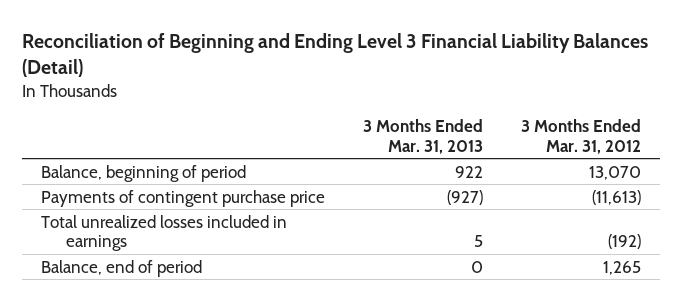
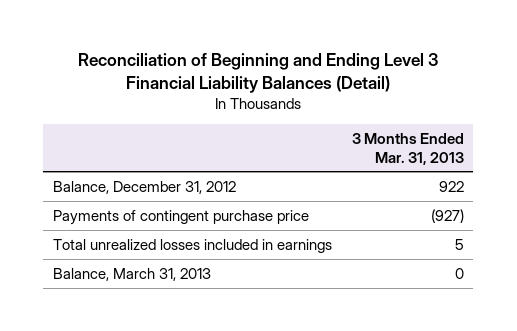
[521,119,642,154] 3 Months Ended Mar. 31, 2012 -> none
[40,164,246,182] Balance, beginning of period -> [53,180,237,194] Balance, December 31, 2012
[40,259,202,277] Balance, end of period -> [53,267,212,281] Balance, March 31, 2013

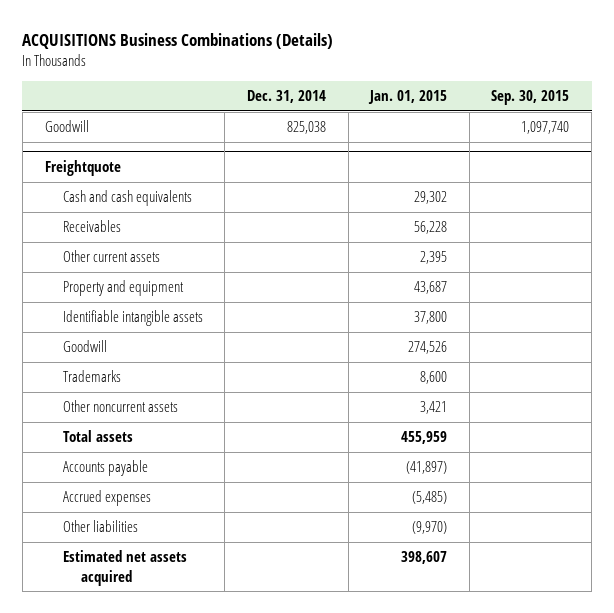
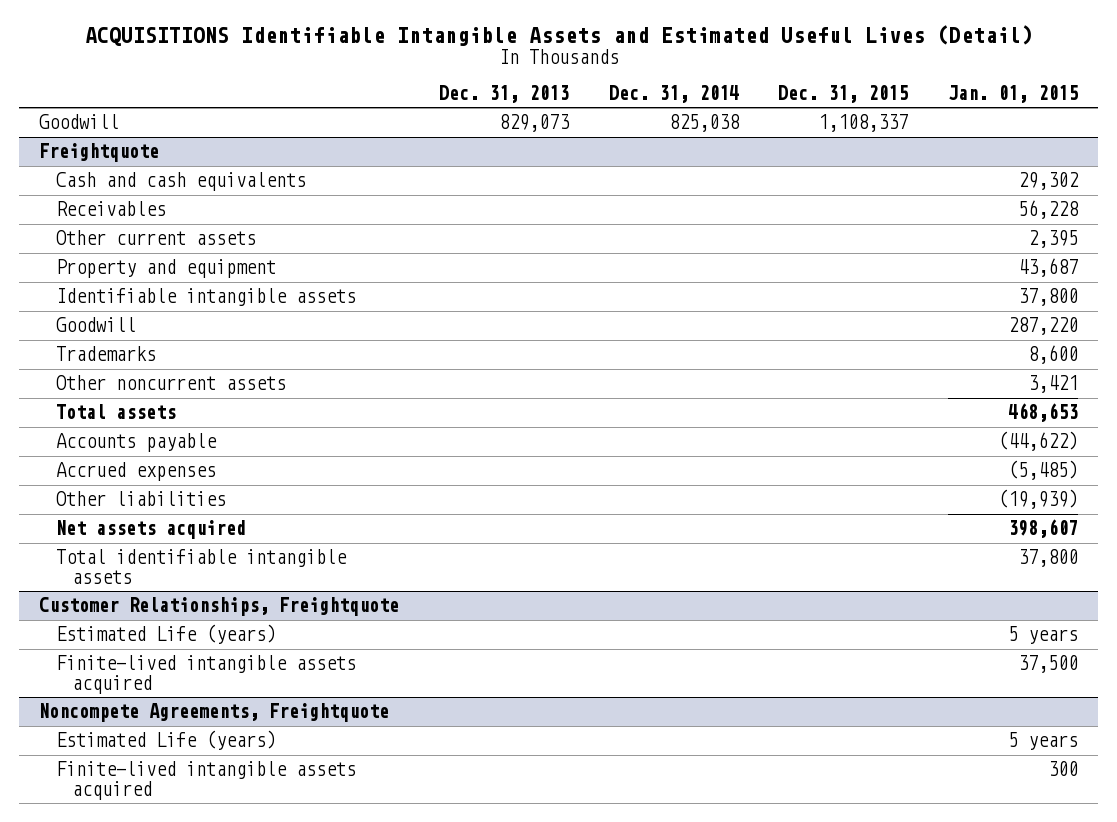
[22,32,334,49] ACQUISITIONS Business Combinations (Details) -> [84,24,1033,46] ACQUISITIONS Identifiable Intangible Assets and Estimated Useful Lives (Detail)
[491,89,570,105] Sep. 30, 2015 -> none
none -> [438,85,569,104] Dec. 31, 2013
none -> [778,85,909,104] Dec. 31, 2015
[408,341,448,355] 274,526 -> [1008,317,1079,336] 287,220
[401,431,448,445] 455,959 -> [1008,403,1079,423] 468,653
[406,461,448,475] (41,897) -> [998,431,1079,452] (44,622)
[412,521,448,535] (9,970) -> [998,489,1079,510] (19,939)
[62,550,187,586] Estimated net assets acquired -> [55,520,246,540] Net assets acquired
none -> [55,549,347,584] Total identifiable intangible assets
none -> [39,597,400,617] Customer Relationships, Freightquote
none -> [55,624,276,645] Estimated Life (years)
none -> [55,655,356,694] Finite-lived intangible assets acquired
none -> [39,703,390,723] Noncompete Agreements, Freightquote
none -> [55,730,276,751] Estimated Life (years)
none -> [55,761,356,800] Finite-lived intangible assets acquired

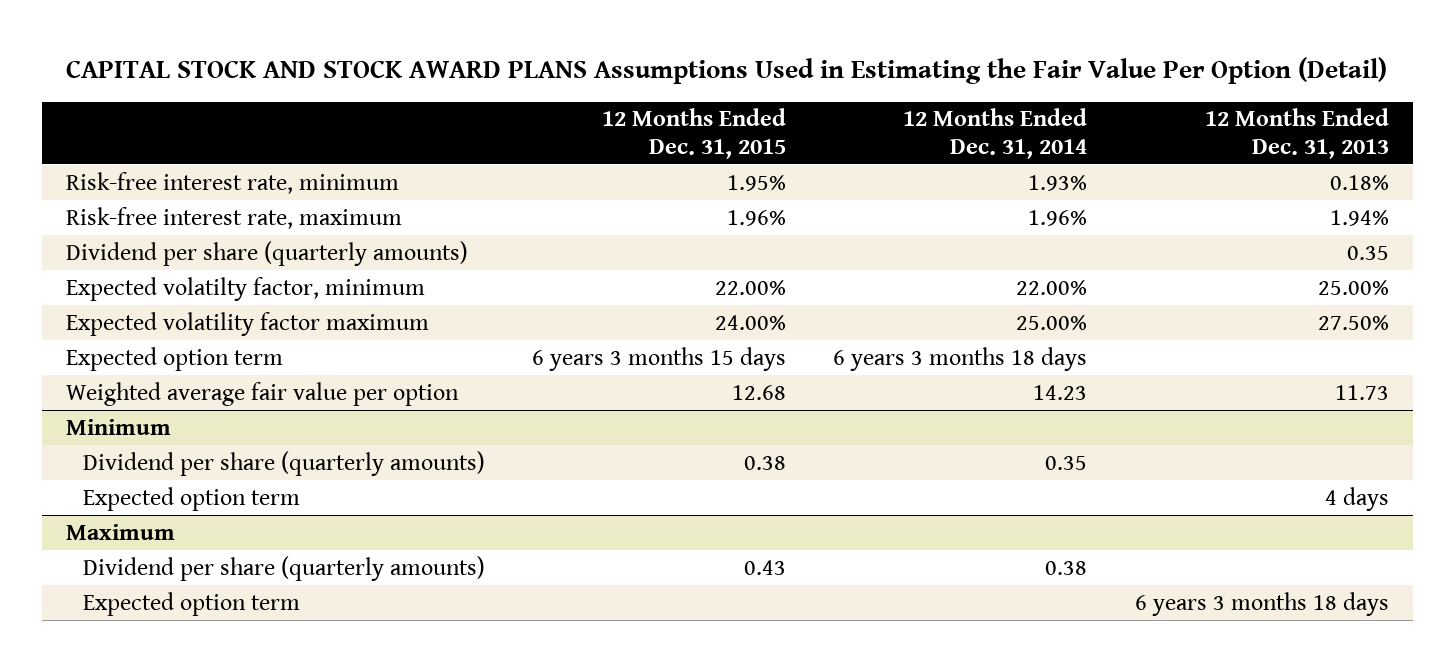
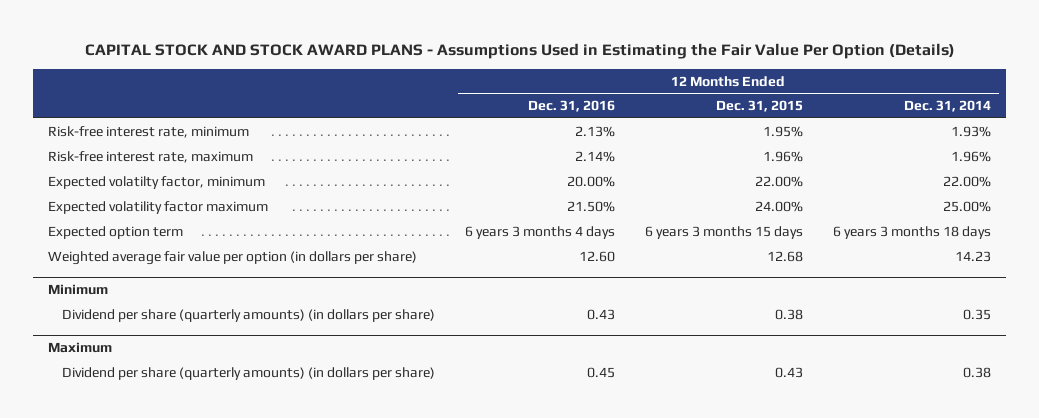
[66,57,1388,85] CAPITAL STOCK AND STOCK AWARD PLANS Assumptions Used in Estimating the Fair Value Per Option (Detail) -> [84,42,955,59] CAPITAL STOCK AND STOCK AWARD PLANS - Assumptions Used in Estimating the Fair Value Per Option (Details)
[1204,108,1389,159] 12 Months Ended Dec. 31, 2013 -> none
none -> [528,100,616,113] Dec. 31, 2016
[65,240,468,266] Dividend per share (quarterly amounts) -> none
[65,381,459,406] Weighted average fair value per option -> [48,250,418,265] Weighted average fair value per option (in dollars per share)
[82,486,300,511] Expected option term -> none
[82,450,485,476] Dividend per share (quarterly amounts) -> [62,308,436,322] Dividend per share (quarterly amounts) (in dollars per share)
[82,591,300,616] Expected option term -> none
[82,555,485,581] Dividend per share (quarterly amounts) -> [62,366,436,380] Dividend per share (quarterly amounts) (in dollars per share)

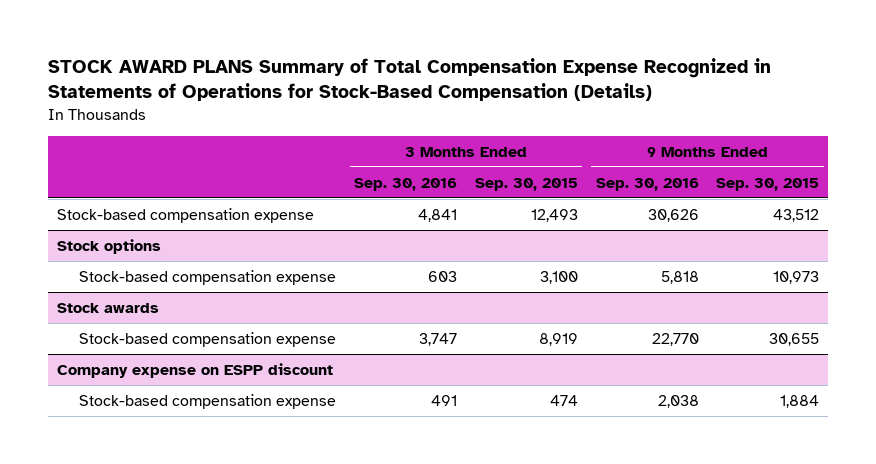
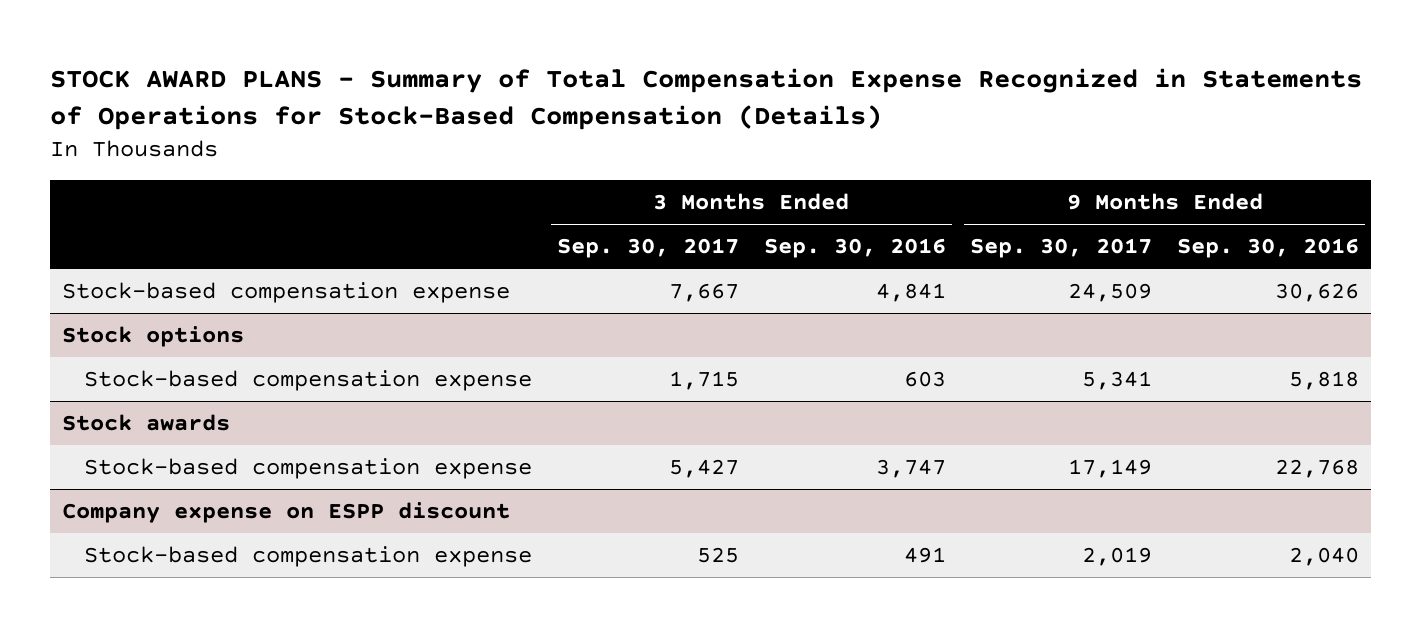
[48,58,772,102] STOCK AWARD PLANS Summary of Total Compensation Expense Recognized in Statements of Operations for Stock-Based Compensation (Details) -> [49,67,1362,131] STOCK AWARD PLANS - Summary of Total Compensation Expense Recognized in Statements of Operations for Stock-Based Compensation (Details)
[474,177,578,191] Sep. 30, 2015 -> none
[716,177,820,191] Sep. 30, 2015 -> none
none -> [557,238,740,259] Sep. 30, 2017
none -> [970,238,1153,259] Sep. 30, 2017
[651,332,699,346] 22,770 -> [1275,458,1360,478] 22,768
[657,394,699,408] 2,038 -> [1289,546,1360,566] 2,040

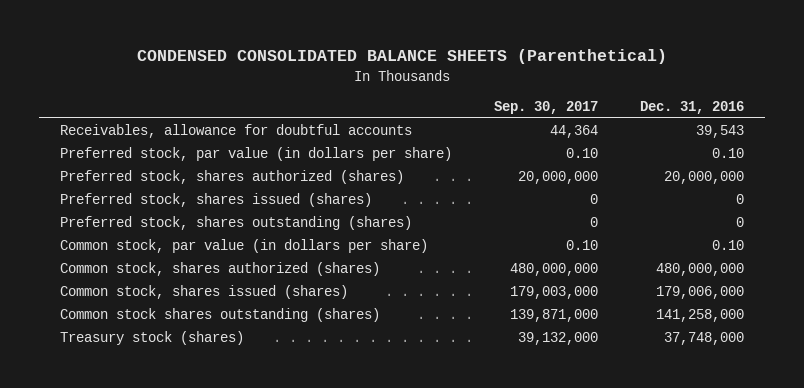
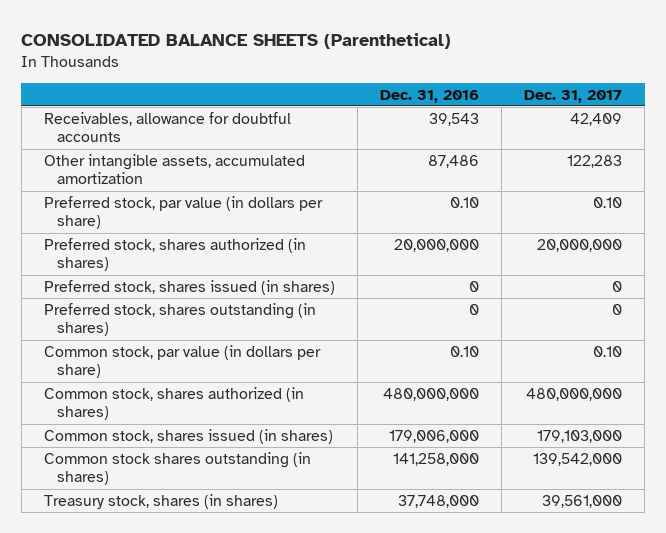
[137,49,668,65] CONDENSED CONSOLIDATED BALANCE SHEETS (Parenthetical) -> [21,32,452,49] CONSOLIDATED BALANCE SHEETS (Parenthetical)
[494,100,599,114] Sep. 30, 2017 -> none
none -> [524,89,623,103] Dec. 31, 2017
none -> [43,153,305,185] Other intangible assets, accumulated amortization
[60,170,405,185] Preferred stock, shares authorized (shares) -> [43,237,306,272] Preferred stock, shares authorized (in shares)
[60,193,373,208] Preferred stock, shares issued (shares) -> [43,279,335,295] Preferred stock, shares issued (in shares)
[60,216,413,231] Preferred stock, shares outstanding (shares) -> [43,302,316,337] Preferred stock, shares outstanding (in shares)
[60,262,381,277] Common stock, shares authorized (shares) -> [43,386,304,421] Common stock, shares authorized (in shares)
[60,285,349,300] Common stock, shares issued (shares) -> [43,428,333,444] Common stock, shares issued (in shares)
[60,308,381,323] Common stock shares outstanding (shares) -> [43,451,311,486] Common stock shares outstanding (in shares)
[60,331,245,346] Treasury stock (shares) -> [43,493,278,509] Treasury stock, shares (in shares)

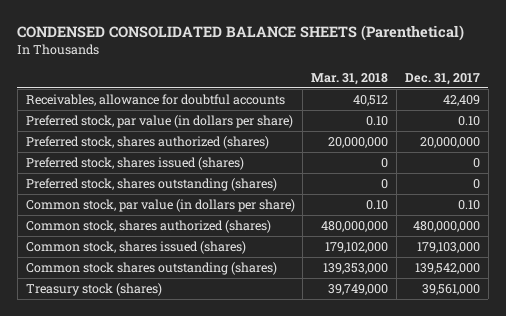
[21,32,452,49] CONSOLIDATED BALANCE SHEETS (Parenthetical) -> [17,24,465,41] CONDENSED CONSOLIDATED BALANCE SHEETS (Parenthetical)
[380,89,480,103] Dec. 31, 2016 -> none
none -> [311,72,389,85] Mar. 31, 2018
[43,153,305,185] Other intangible assets, accumulated amortization -> none
[43,237,306,272] Preferred stock, shares authorized (in shares) -> [25,136,269,150] Preferred stock, shares authorized (shares)
[43,279,335,295] Preferred stock, shares issued (in shares) -> [25,157,244,171] Preferred stock, shares issued (shares)
[43,302,316,337] Preferred stock, shares outstanding (in shares) -> [25,178,277,192] Preferred stock, shares outstanding (shares)
[43,386,304,421] Common stock, shares authorized (in shares) -> [25,220,271,234] Common stock, shares authorized (shares)
[43,428,333,444] Common stock, shares issued (in shares) -> [25,241,246,255] Common stock, shares issued (shares)
[43,451,311,486] Common stock shares outstanding (in shares) -> [25,262,277,276] Common stock shares outstanding (shares)
[43,493,278,509] Treasury stock, shares (in shares) -> [25,283,162,297] Treasury stock (shares)

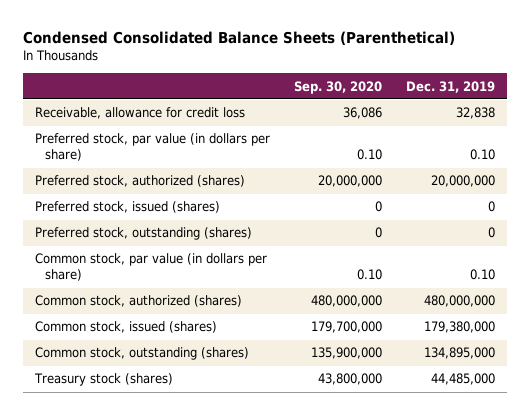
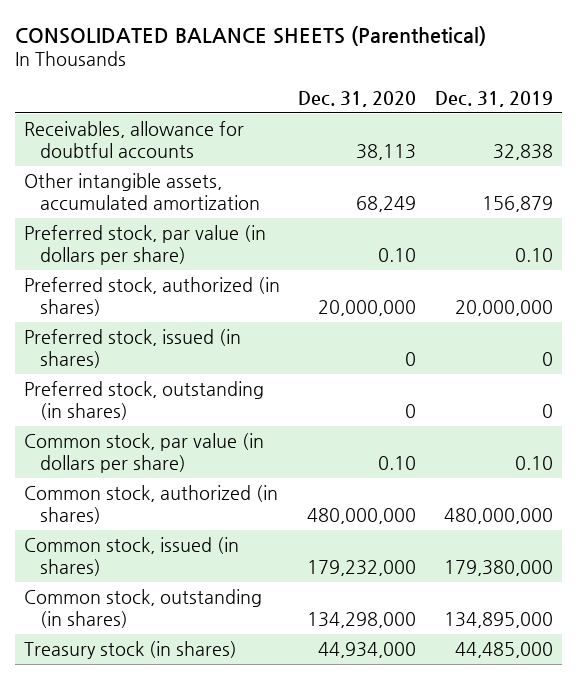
[23,31,456,46] Condensed Consolidated Balance Sheets (Parenthetical) -> [14,25,486,46] CONSOLIDATED BALANCE SHEETS (Parenthetical)
[294,80,383,94] Sep. 30, 2020 -> none
none -> [298,90,417,107] Dec. 31, 2020
[35,107,246,120] Receivable, allowance for credit loss -> [23,121,244,159] Receivables, allowance for doubtful accounts
none -> [23,173,260,211] Other intangible assets, accumulated amortization
[35,175,246,188] Preferred stock, authorized (shares) -> [23,277,280,317] Preferred stock, authorized (in shares)
[35,201,221,214] Preferred stock, issued (shares) -> [23,329,241,369] Preferred stock, issued (in shares)
[35,227,253,241] Preferred stock, outstanding (shares) -> [23,381,264,421] Preferred stock, outstanding (in shares)
[35,295,243,308] Common stock, authorized (shares) -> [23,485,278,525] Common stock, authorized (in shares)
[35,321,218,334] Common stock, issued (shares) -> [23,537,239,577] Common stock, issued (in shares)
[35,347,250,361] Common stock, outstanding (shares) -> [23,589,262,629] Common stock, outstanding (in shares)
[34,373,174,387] Treasury stock (shares) -> [23,641,237,660] Treasury stock (in shares)

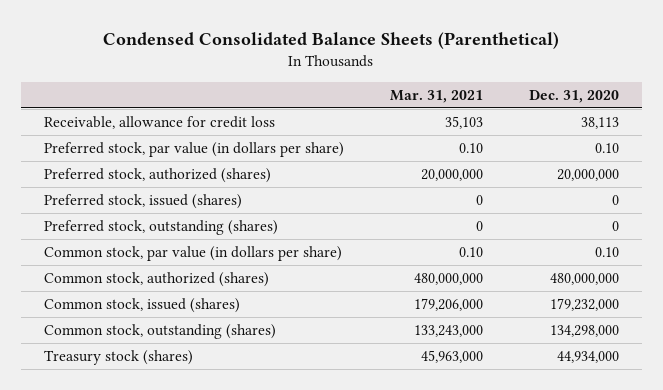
[14,25,486,46] CONSOLIDATED BALANCE SHEETS (Parenthetical) -> [103,32,560,50] Condensed Consolidated Balance Sheets (Parenthetical)
[434,90,553,107] Dec. 31, 2019 -> none
none -> [389,89,483,103] Mar. 31, 2021
[23,173,260,211] Other intangible assets, accumulated amortization -> none
[23,121,244,159] Receivables, allowance for doubtful accounts -> [43,115,275,129] Receivable, allowance for credit loss
[23,277,280,317] Preferred stock, authorized (in shares) -> [43,167,271,183] Preferred stock, authorized (shares)
[23,329,241,369] Preferred stock, issued (in shares) -> [43,193,242,209] Preferred stock, issued (shares)
[23,381,264,421] Preferred stock, outstanding (in shares) -> [43,219,278,235] Preferred stock, outstanding (shares)
[23,485,278,525] Common stock, authorized (in shares) -> [43,271,269,287] Common stock, authorized (shares)
[23,537,239,577] Common stock, issued (in shares) -> [43,297,240,313] Common stock, issued (shares)
[23,589,262,629] Common stock, outstanding (in shares) -> [43,323,276,339] Common stock, outstanding (shares)
[23,641,237,660] Treasury stock (in shares) -> [43,349,193,365] Treasury stock (shares)

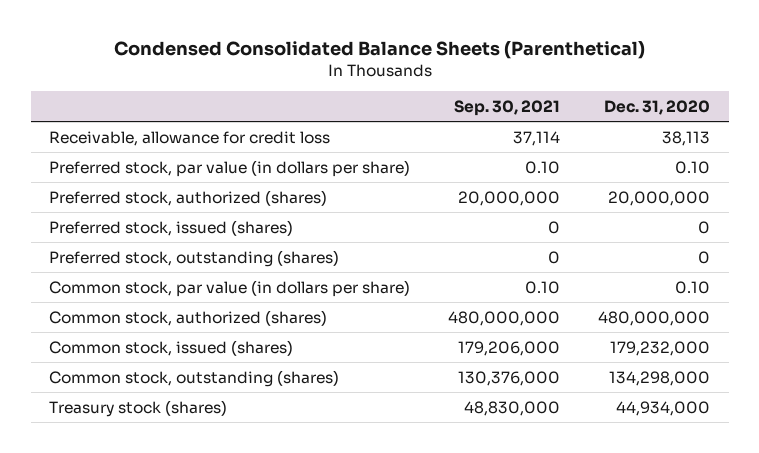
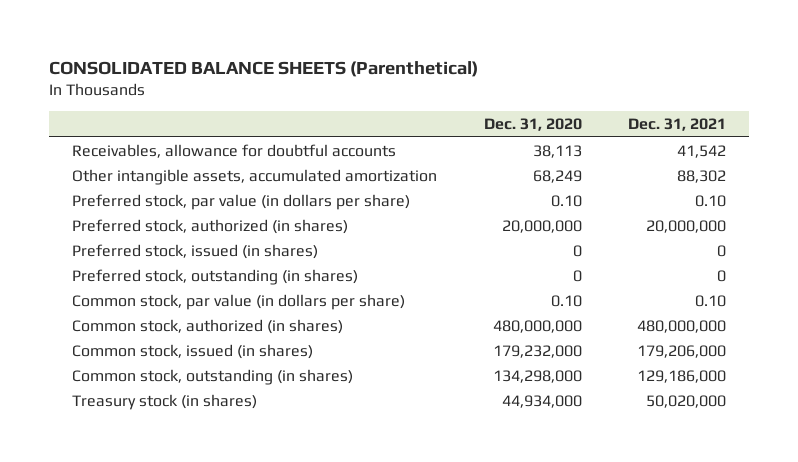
[113,40,645,59] Condensed Consolidated Balance Sheets (Parenthetical) -> [48,60,478,77] CONSOLIDATED BALANCE SHEETS (Parenthetical)
[454,100,561,117] Sep. 30, 2021 -> none
none -> [628,118,727,132] Dec. 31, 2021
[49,130,331,146] Receivable, allowance for credit loss -> [72,143,397,158] Receivables, allowance for doubtful accounts
none -> [72,168,438,185] Other intangible assets, accumulated amortization
[49,189,328,206] Preferred stock, authorized (shares) -> [72,218,349,234] Preferred stock, authorized (in shares)
[49,219,294,236] Preferred stock, issued (shares) -> [72,243,319,259] Preferred stock, issued (in shares)
[49,249,340,267] Preferred stock, outstanding (shares) -> [72,268,359,285] Preferred stock, outstanding (in shares)
[49,309,328,326] Common stock, authorized (shares) -> [72,318,344,334] Common stock, authorized (in shares)
[49,339,294,356] Common stock, issued (shares) -> [72,343,314,359] Common stock, issued (in shares)
[49,369,340,387] Common stock, outstanding (shares) -> [72,368,354,385] Common stock, outstanding (in shares)
[49,399,228,417] Treasury stock (shares) -> [72,393,258,410] Treasury stock (in shares)

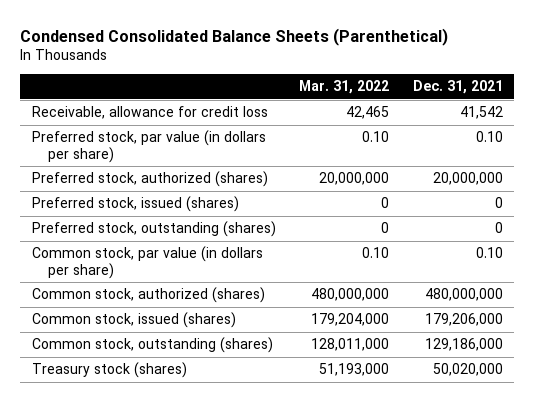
[48,60,478,77] CONSOLIDATED BALANCE SHEETS (Parenthetical) -> [20,27,449,46] Condensed Consolidated Balance Sheets (Parenthetical)
[483,118,582,132] Dec. 31, 2020 -> none
none -> [299,80,390,95] Mar. 31, 2022
[72,168,438,185] Other intangible assets, accumulated amortization -> none
[72,143,397,158] Receivables, allowance for doubtful accounts -> [31,106,268,120] Receivable, allowance for credit loss
[72,218,349,234] Preferred stock, authorized (in shares) -> [31,171,268,188] Preferred stock, authorized (shares)
[72,243,319,259] Preferred stock, issued (in shares) -> [31,196,239,213] Preferred stock, issued (shares)
[72,268,359,285] Preferred stock, outstanding (in shares) -> [31,221,276,238] Preferred stock, outstanding (shares)
[72,318,344,334] Common stock, authorized (in shares) -> [31,287,265,304] Common stock, authorized (shares)
[72,343,314,359] Common stock, issued (in shares) -> [31,312,236,329] Common stock, issued (shares)
[72,368,354,385] Common stock, outstanding (in shares) -> [31,337,273,354] Common stock, outstanding (shares)
[72,393,258,410] Treasury stock (in shares) -> [31,362,187,379] Treasury stock (shares)

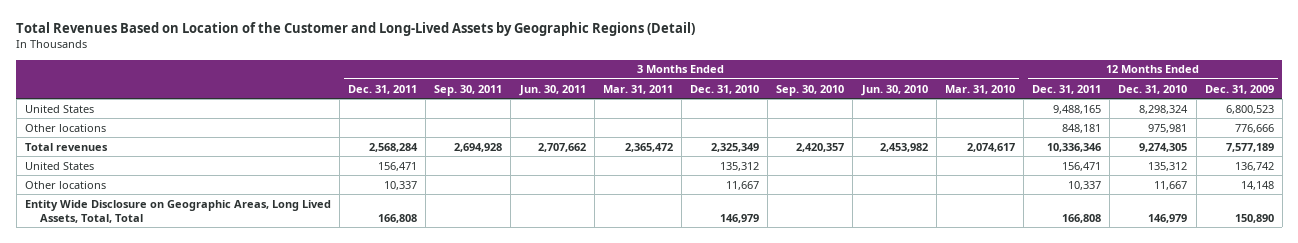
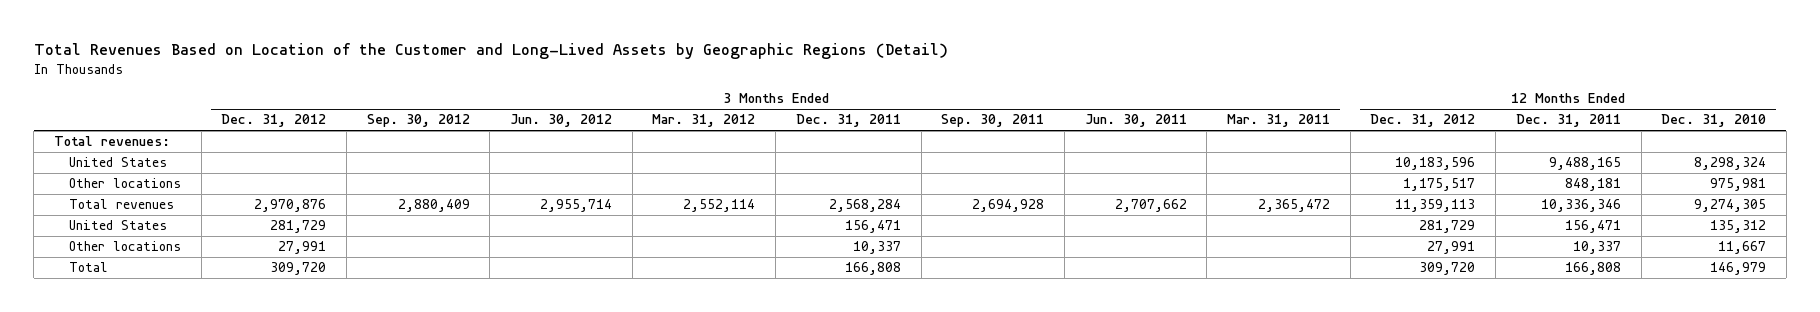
[690,84,760,94] Dec. 31, 2010 -> none
[776,84,845,96] Sep. 30, 2010 -> none
[860,84,928,96] Jun. 30, 2010 -> none
[944,84,1015,94] Mar. 31, 2010 -> none
[1204,84,1274,94] Dec. 31, 2009 -> none
none -> [221,114,327,128] Dec. 31, 2012
none -> [366,114,470,128] Sep. 30, 2012
none -> [510,114,613,128] Jun. 30, 2012
none -> [652,114,756,128] Mar. 31, 2012
none -> [1370,114,1476,128] Dec. 31, 2012
none -> [54,136,171,147] Total revenues:
[24,199,331,223] Entity Wide Disclosure on Geographic Areas, Long Lived Assets, Total, Total -> [68,262,108,273] Total

